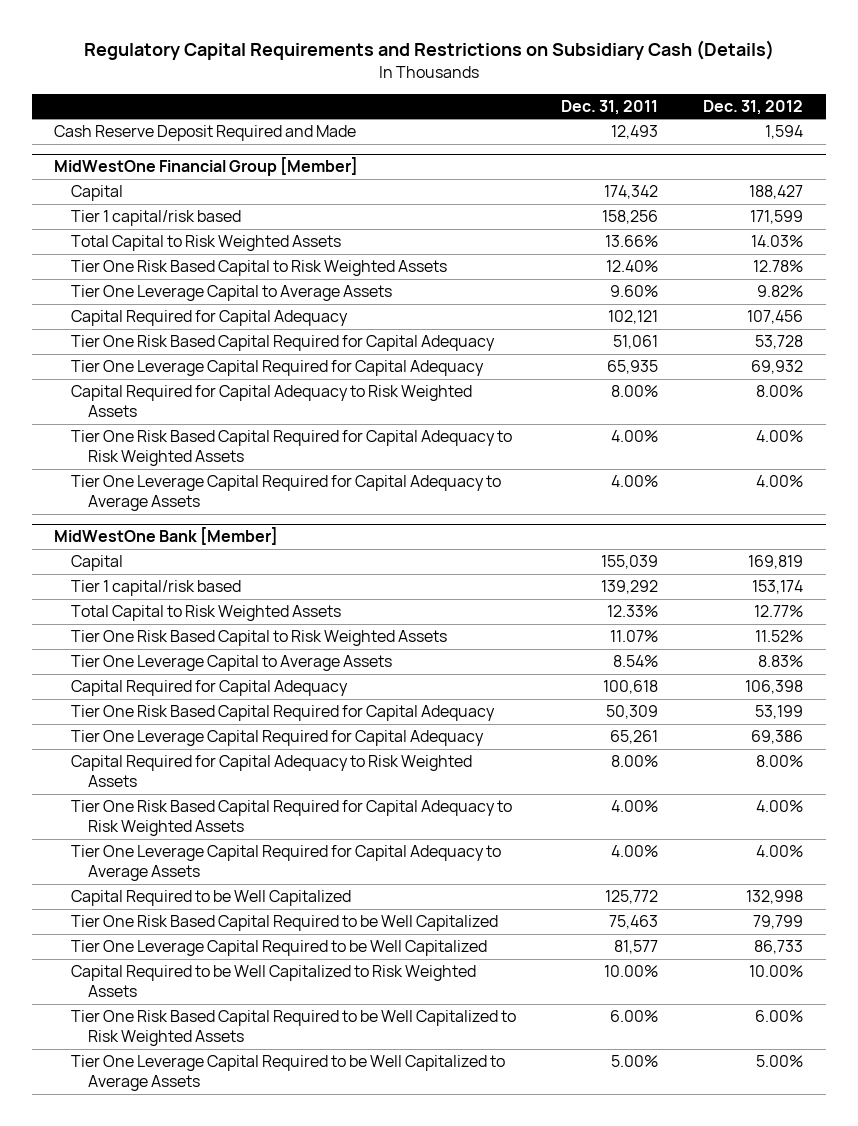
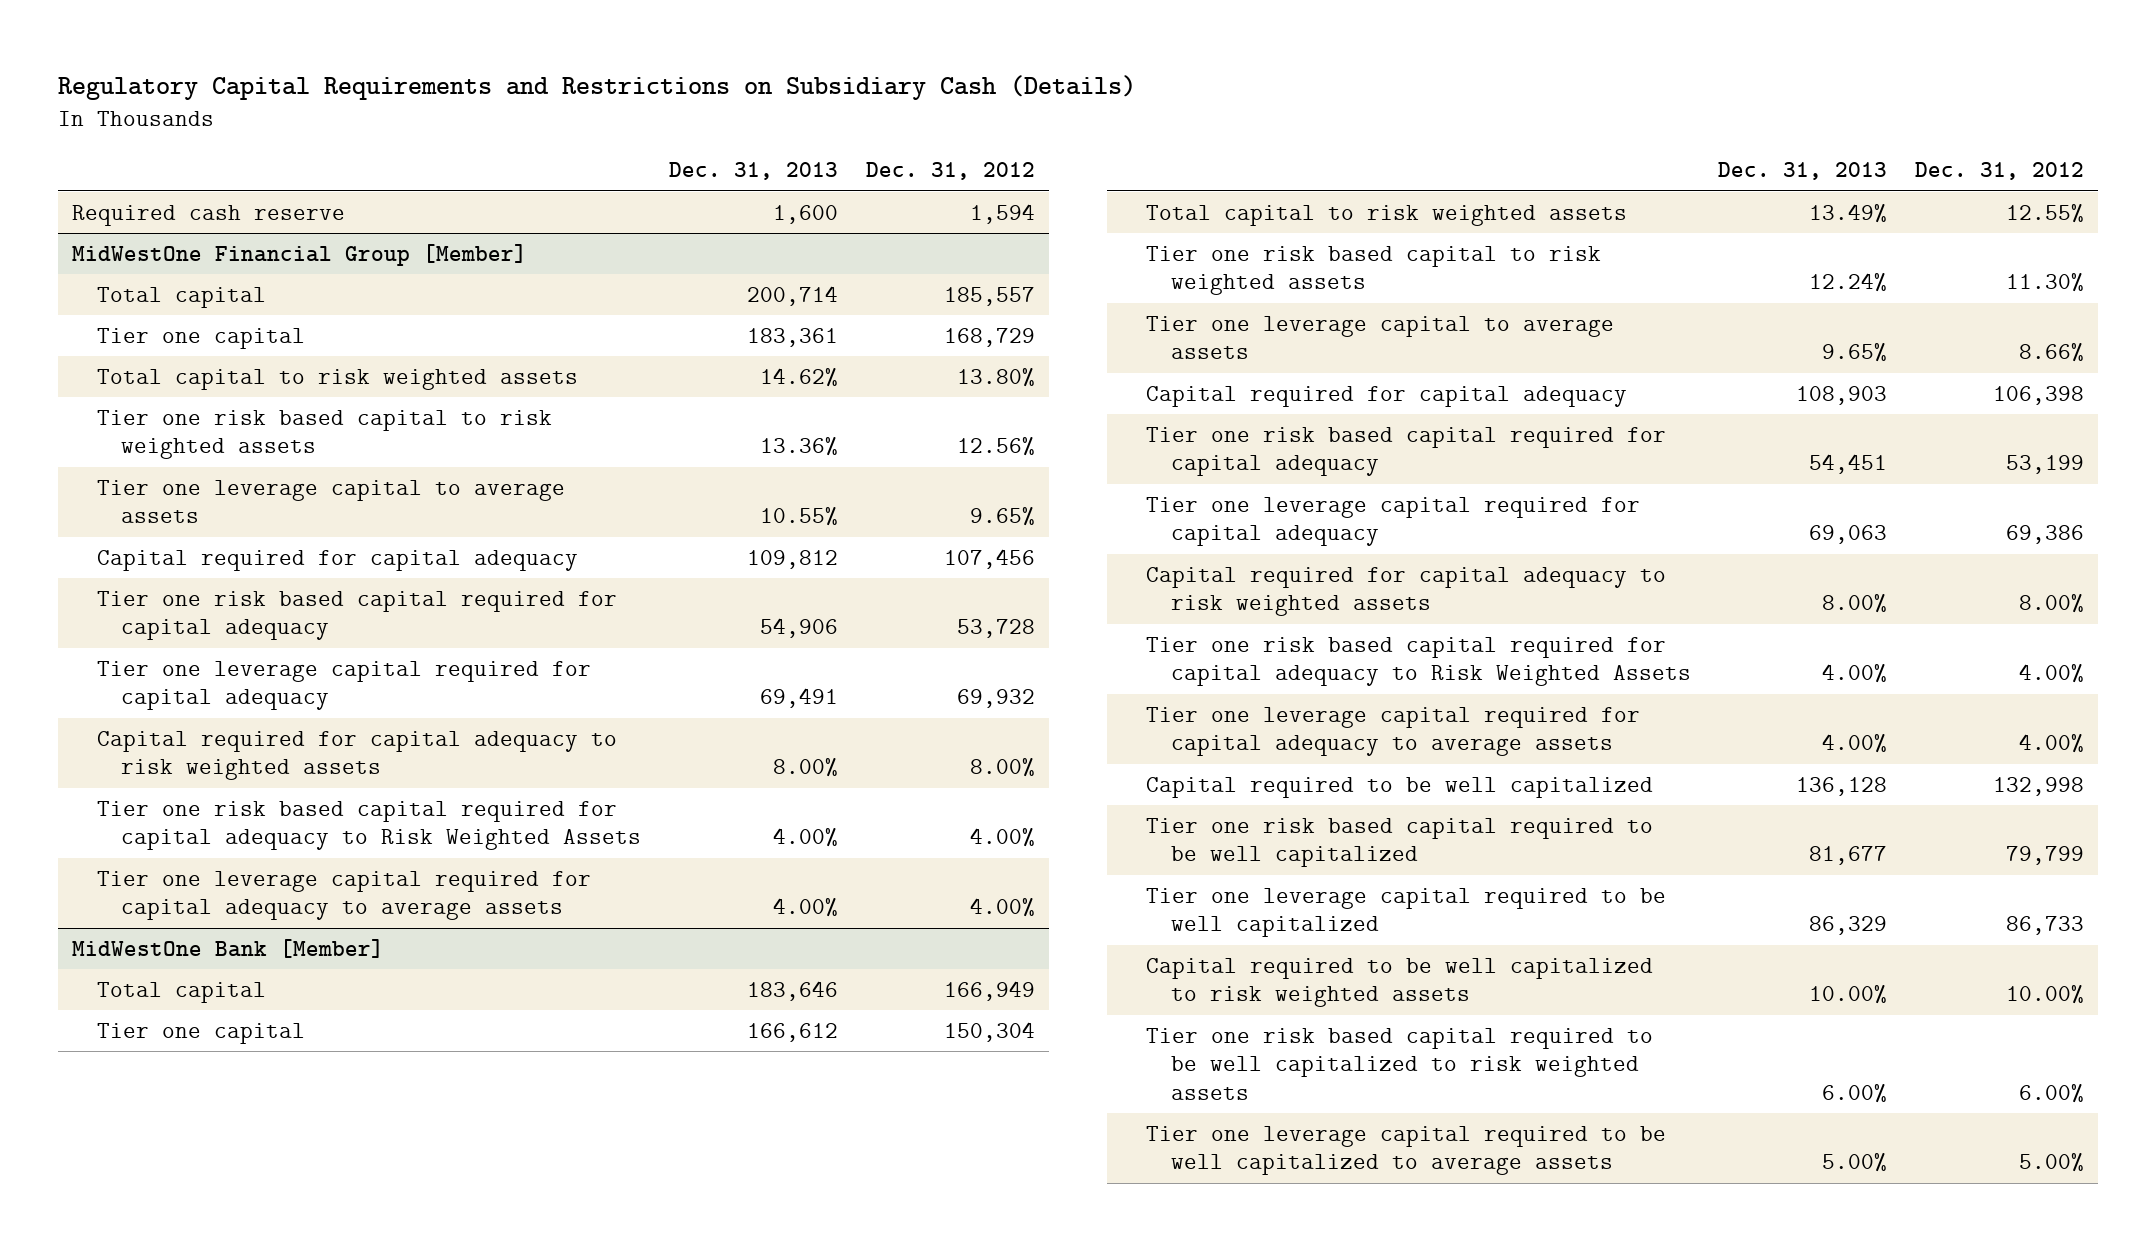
[561,99,659,115] Dec. 31, 2011 -> none
none -> [669,162,839,181] Dec. 31, 2013
[54,125,357,142] Cash Reserve Deposit Required and Made -> [71,204,345,226] Required cash reserve
[71,185,124,202] Capital -> [96,286,266,308] Total capital
[749,185,804,200] 188,427 -> [943,286,1035,306] 185,557
[71,210,242,227] Tier 1 capital/risk based -> [96,327,305,349] Tier one capital
[750,210,804,225] 171,599 -> [943,327,1035,347] 168,729
[71,235,342,252] Total Capital to Risk Weighted Assets -> [96,368,578,390] Total capital to risk weighted assets
[751,235,804,248] 14.03% -> [956,367,1035,387] 13.80%
[71,260,448,277] Tier One Risk Based Capital to Risk Weighted Assets -> [96,409,552,460] Tier one risk based capital to risk weighted assets
[753,260,804,273] 12.78% -> [956,437,1035,457] 12.56%
[71,285,393,302] Tier One Leverage Capital to Average Assets -> [96,479,565,524] Tier one leverage capital to average assets
[757,285,804,298] 9.82% -> [969,507,1035,527] 9.65%
[71,310,349,327] Capital Required for Capital Adequacy -> [96,549,578,571] Capital required for capital adequacy
[71,335,496,352] Tier One Risk Based Capital Required for Capital Adequacy -> [96,590,617,641] Tier one risk based capital required for capital adequacy
[71,360,485,377] Tier One Leverage Capital Required for Capital Adequacy -> [96,660,591,711] Tier one leverage capital required for capital adequacy
[71,385,473,418] Capital Required for Capital Adequacy to Risk Weighted Assets -> [96,730,617,781] Capital required for capital adequacy to risk weighted assets
[71,430,513,467] Tier One Risk Based Capital Required for Capital Adequacy to Risk Weighted Assets -> [96,800,642,851] Tier one risk based capital required for capital adequacy to Risk Weighted Assets
[71,475,502,512] Tier One Leverage Capital Required for Capital Adequacy to Average Assets -> [96,870,591,921] Tier one leverage capital required for capital adequacy to average assets
[71,555,124,572] Capital -> [96,981,266,1003] Total capital
[748,555,804,570] 169,819 -> [943,980,1035,1001] 166,949
[71,580,242,597] Tier 1 capital/risk based -> [96,1022,305,1044] Tier one capital
[752,580,804,595] 153,174 -> [943,1021,1035,1042] 150,304
[71,605,342,622] Total Capital to Risk Weighted Assets -> [1145,204,1627,226] Total capital to risk weighted assets
[754,605,804,618] 12.77% -> [2006,203,2085,223] 12.55%
[71,630,448,647] Tier One Risk Based Capital to Risk Weighted Assets -> [1145,245,1601,296] Tier one risk based capital to risk weighted assets
[755,630,804,643] 11.52% -> [2006,273,2085,293] 11.30%
[71,655,393,672] Tier One Leverage Capital to Average Assets -> [1145,315,1614,360] Tier one leverage capital to average assets
[758,655,804,668] 8.83% -> [2019,343,2085,363] 8.66%
[71,680,349,697] Capital Required for Capital Adequacy -> [1145,385,1627,407] Capital required for capital adequacy
[71,705,496,722] Tier One Risk Based Capital Required for Capital Adequacy -> [1145,426,1666,477] Tier one risk based capital required for capital adequacy
[71,730,485,747] Tier One Leverage Capital Required for Capital Adequacy -> [1145,496,1640,547] Tier one leverage capital required for capital adequacy
[71,755,473,788] Capital Required for Capital Adequacy to Risk Weighted Assets -> [1145,566,1666,617] Capital required for capital adequacy to risk weighted assets
[71,800,513,837] Tier One Risk Based Capital Required for Capital Adequacy to Risk Weighted Assets -> [1145,636,1691,687] Tier one risk based capital required for capital adequacy to Risk Weighted Assets
[71,845,502,882] Tier One Leverage Capital Required for Capital Adequacy to Average Assets -> [1145,706,1640,757] Tier one leverage capital required for capital adequacy to average assets
[71,890,352,907] Capital Required to be Well Capitalized -> [1145,776,1653,798] Capital required to be well capitalized
[71,915,499,932] Tier One Risk Based Capital Required to be Well Capitalized -> [1145,817,1653,868] Tier one risk based capital required to be well capitalized
[71,940,488,957] Tier One Leverage Capital Required to be Well Capitalized -> [1145,887,1666,938] Tier one leverage capital required to be well capitalized
[71,965,477,998] Capital Required to be Well Capitalized to Risk Weighted Assets -> [1145,957,1653,1008] Capital required to be well capitalized to risk weighted assets
[71,1010,517,1047] Tier One Risk Based Capital Required to be Well Capitalized to Risk Weighted Assets -> [1145,1027,1653,1100] Tier one risk based capital required to be well capitalized to risk weighted assets
[71,1055,506,1092] Tier One Leverage Capital Required to be Well Capitalized to Average Assets -> [1145,1125,1666,1176] Tier one leverage capital required to be well capitalized to average assets

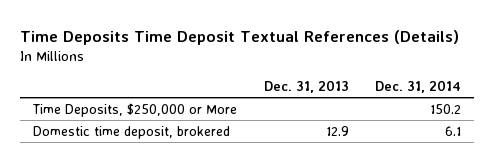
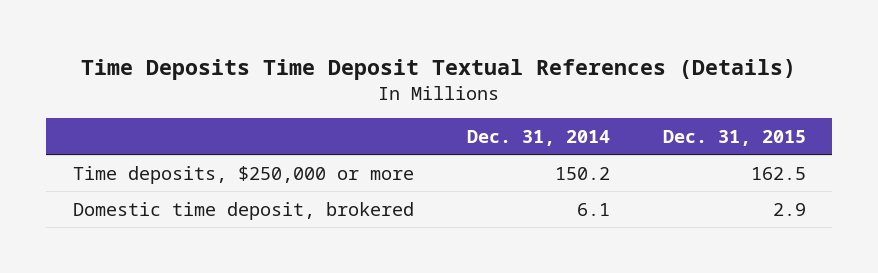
[263,80,349,94] Dec. 31, 2013 -> none
none -> [662,129,806,146] Dec. 31, 2015
[32,102,238,117] Time Deposits, $250,000 or More -> [72,165,414,184] Time deposits, $250,000 or more

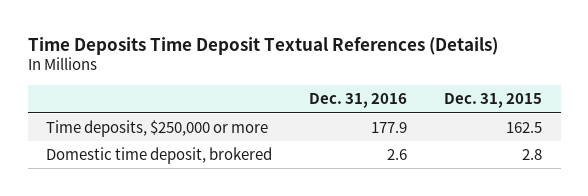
[466,129,610,146] Dec. 31, 2014 -> none
none -> [309,93,408,109] Dec. 31, 2016
[772,202,806,216] 2.9 -> [522,149,543,161] 2.8

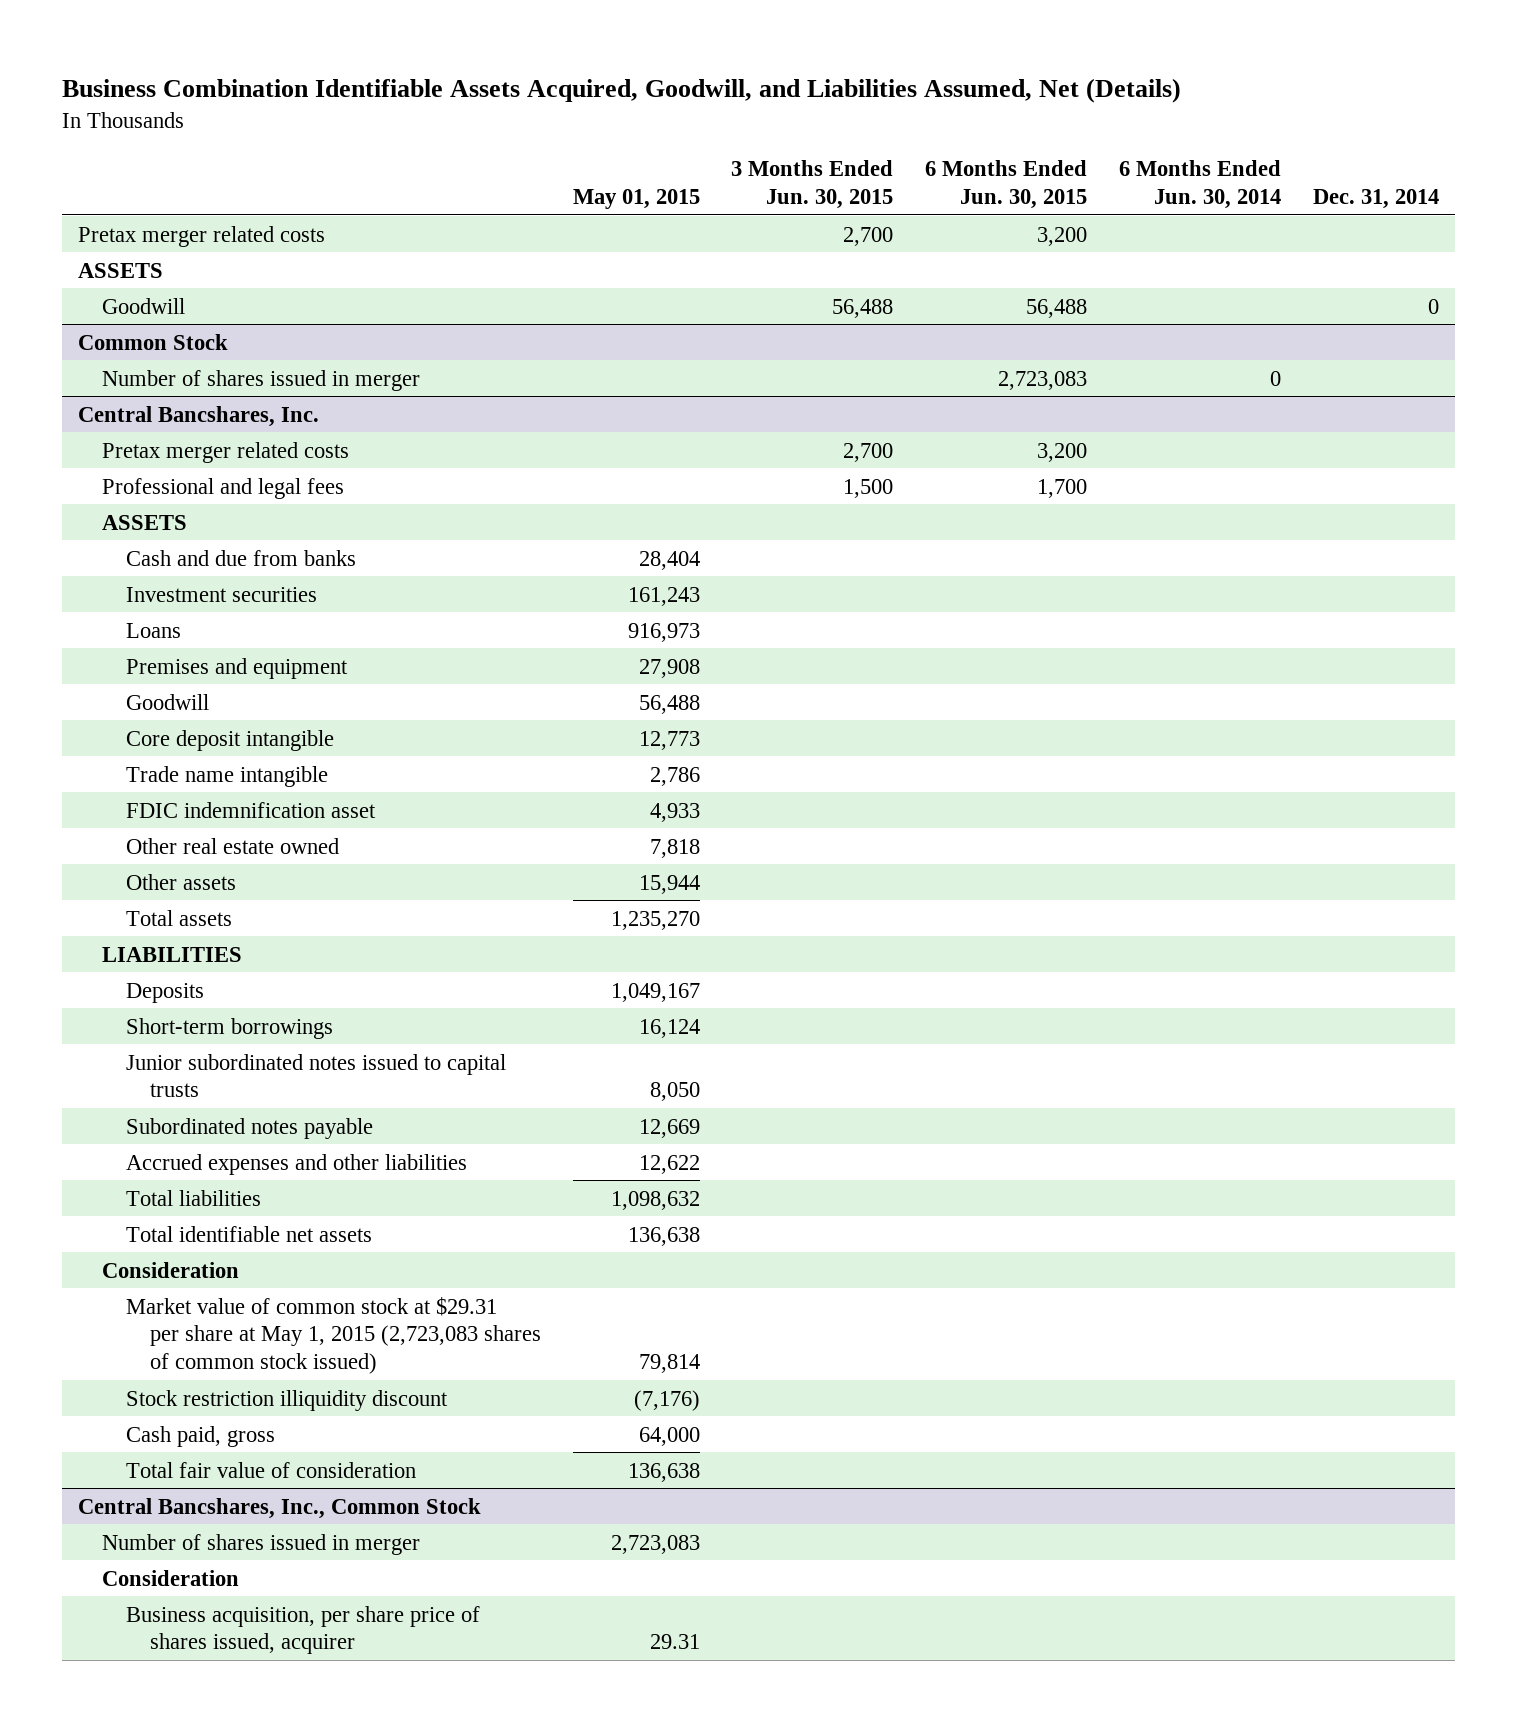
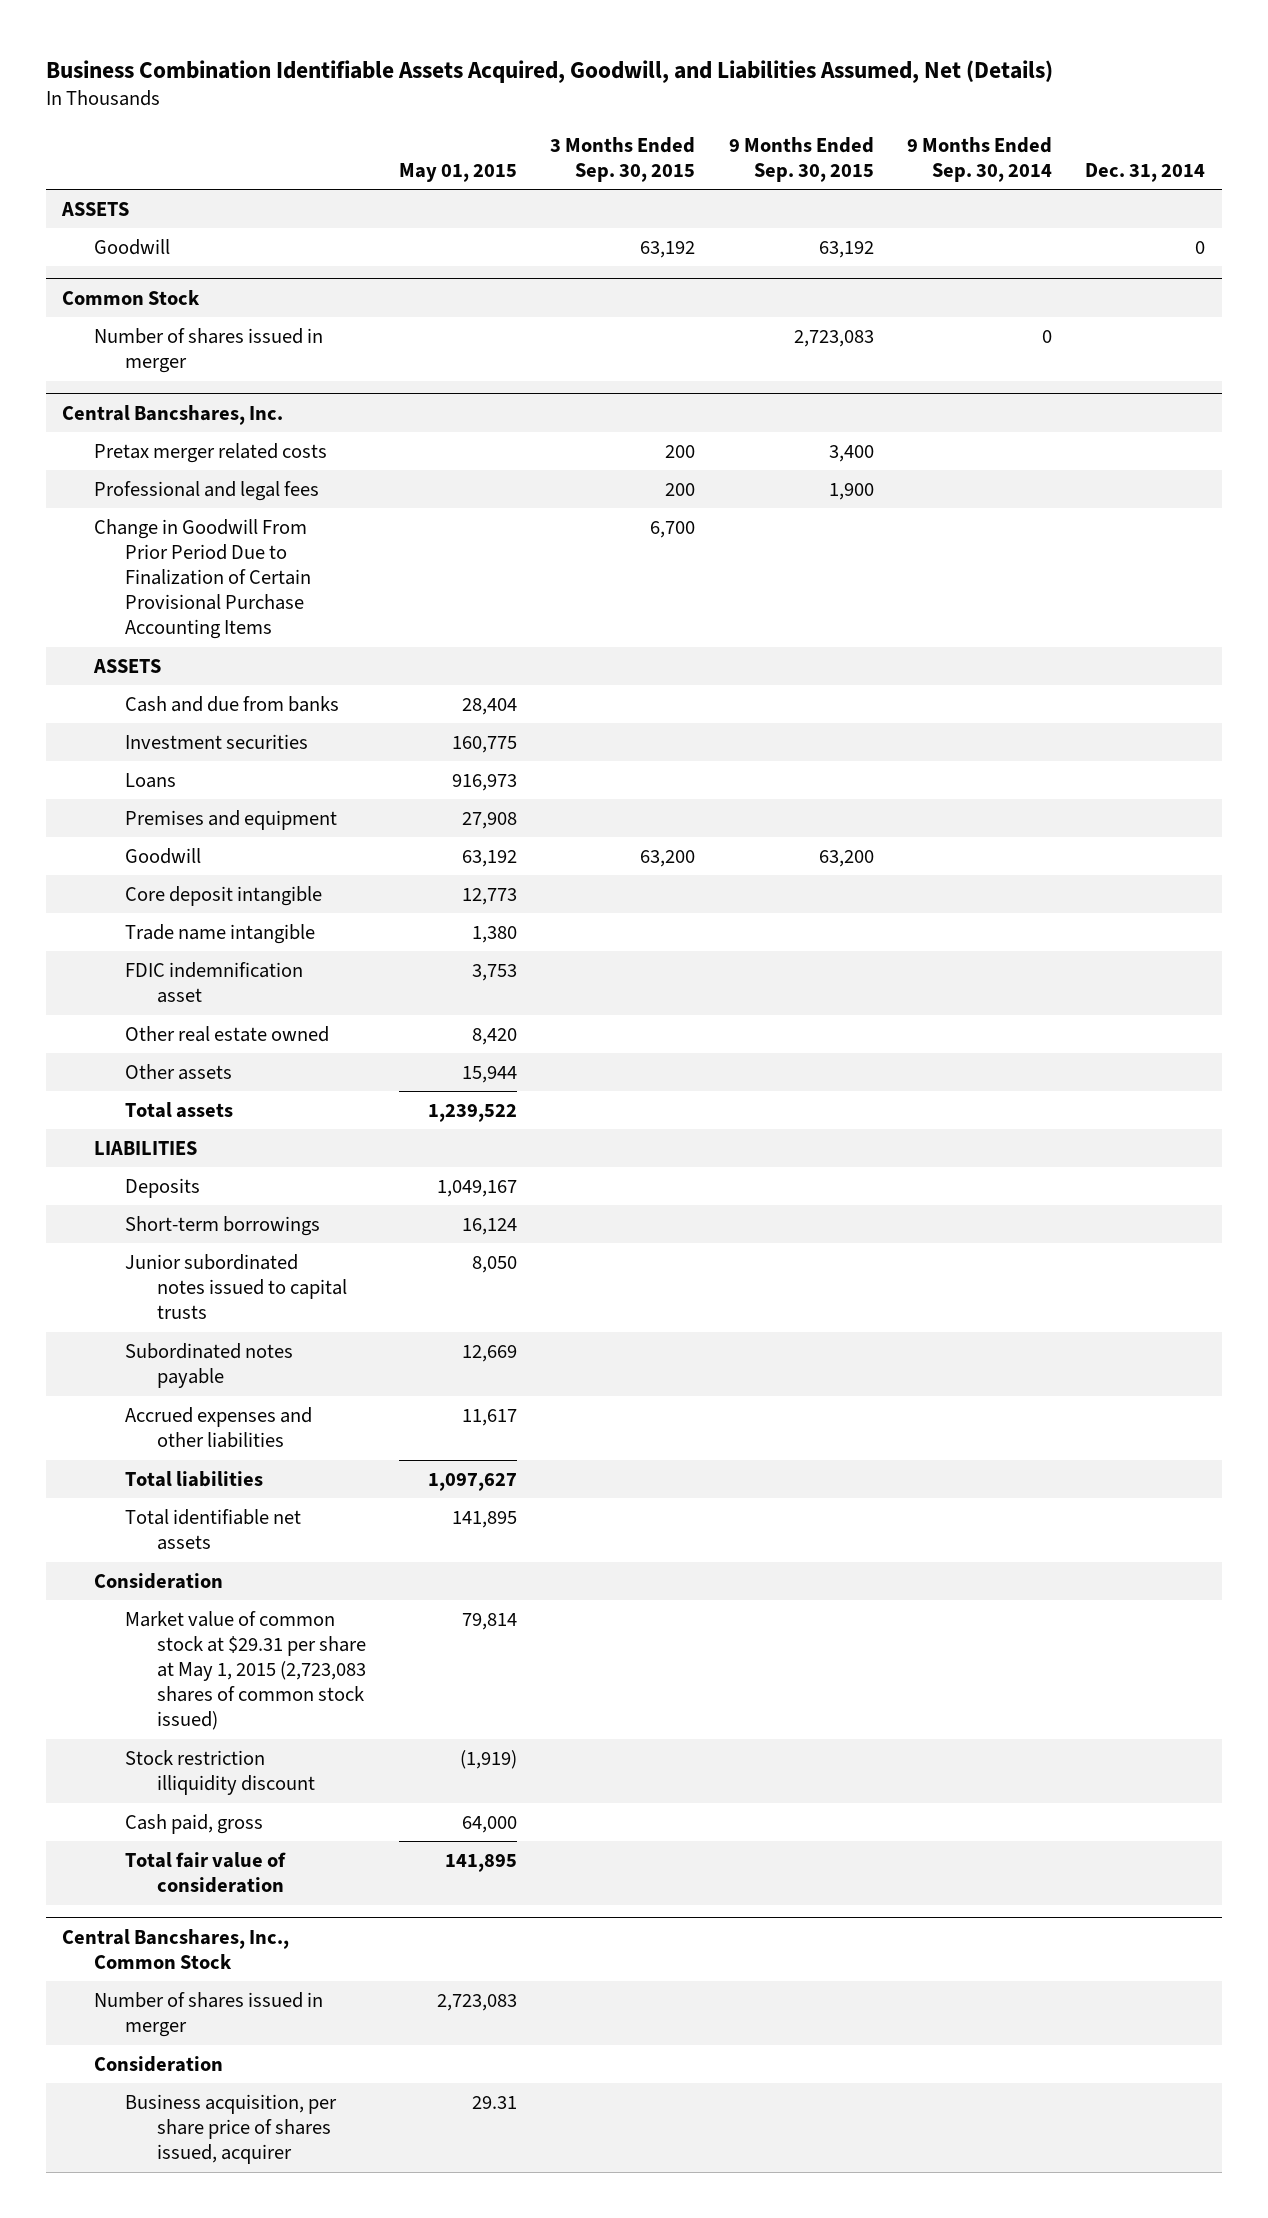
[731,160,894,209] 3 Months Ended Jun. 30, 2015 -> none
[925,160,1088,209] 6 Months Ended Jun. 30, 2015 -> none
[1119,160,1282,209] 6 Months Ended Jun. 30, 2014 -> none
none -> [550,136,696,182] 3 Months Ended Sep. 30, 2015
none -> [728,136,874,182] 9 Months Ended Sep. 30, 2015
none -> [906,136,1052,182] 9 Months Ended Sep. 30, 2014
[78,225,326,247] Pretax merger related costs -> none
none -> [93,518,312,640] Change in Goodwill From Prior Period Due to Finalization of Certain Provisional Purchase Accounting Items
[627,586,700,606] 161,243 -> [452,735,518,753] 160,775
[638,694,700,714] 56,488 -> [462,849,518,867] 63,192
[649,766,700,786] 2,786 -> [472,925,518,943] 1,380
[649,802,700,822] 4,933 -> [472,963,518,981] 3,753
[649,838,700,858] 7,818 -> [472,1027,518,1045] 8,420
[610,910,700,930] 1,235,270 -> [428,1103,518,1122] 1,239,522
[638,1154,700,1174] 12,622 -> [462,1408,518,1426] 11,617
[610,1190,700,1210] 1,098,632 -> [428,1472,518,1491] 1,097,627
[627,1226,700,1246] 136,638 -> [452,1510,518,1528] 141,895
[633,1389,700,1411] (7,176) -> [460,1749,518,1769] (1,919)
[627,1462,700,1482] 136,638 -> [445,1853,518,1872] 141,895

